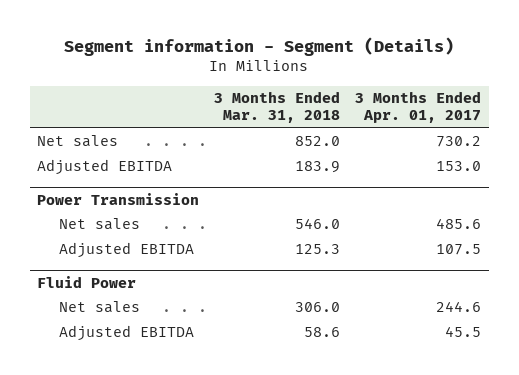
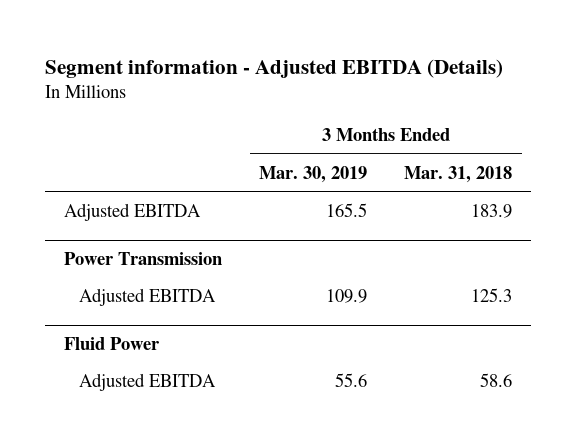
[64,37,455,57] Segment information - Segment (Details) -> [45,58,504,78] Segment information - Adjusted EBITDA (Details)
[355,90,482,124] 3 Months Ended Apr. 01, 2017 -> none
none -> [259,165,368,183] Mar. 30, 2019
[37,135,119,148] Net sales -> none
[58,218,140,231] Net sales -> none
[58,301,140,314] Net sales -> none

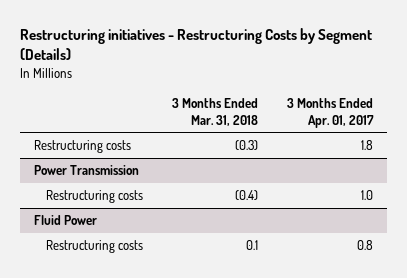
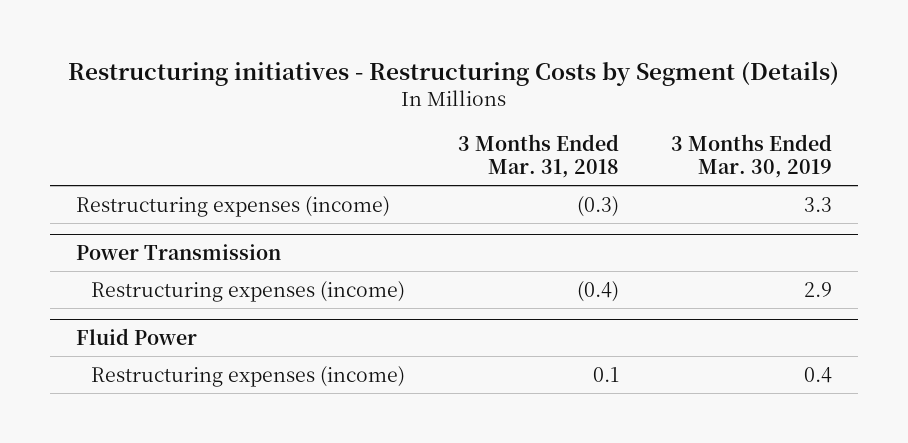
[286,98,374,128] 3 Months Ended Apr. 01, 2017 -> none
none -> [670,134,832,178] 3 Months Ended Mar. 30, 2019
[34,140,132,154] Restructuring costs -> [75,195,390,217] Restructuring expenses (income)
[45,190,143,204] Restructuring costs -> [91,280,406,302] Restructuring expenses (income)
[45,240,143,254] Restructuring costs -> [91,365,406,387] Restructuring expenses (income)

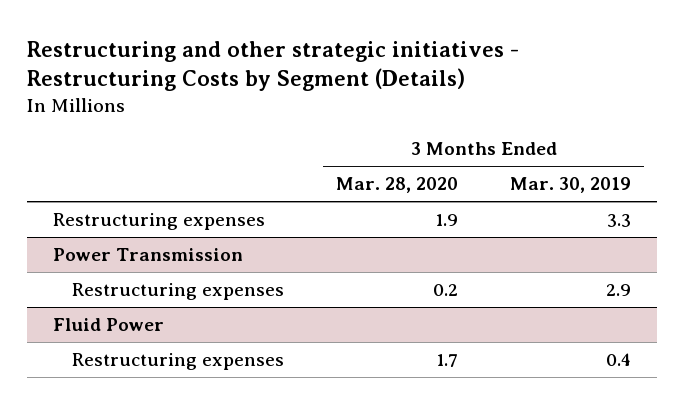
[67,60,839,86] Restructuring initiatives - Restructuring Costs by Segment (Details) -> [27,40,520,92] Restructuring and other strategic initiatives - Restructuring Costs by Segment (Details)
[457,134,619,178] 3 Months Ended Mar. 31, 2018 -> none
none -> [336,177,459,194] Mar. 28, 2020
[75,195,390,217] Restructuring expenses (income) -> [53,213,266,231] Restructuring expenses
[91,280,406,302] Restructuring expenses (income) -> [72,283,285,301] Restructuring expenses
[91,365,406,387] Restructuring expenses (income) -> [72,353,285,371] Restructuring expenses

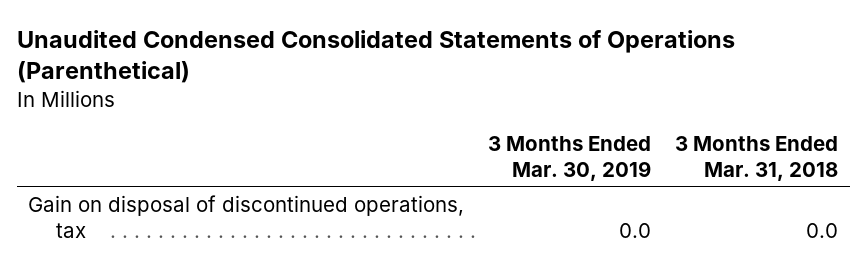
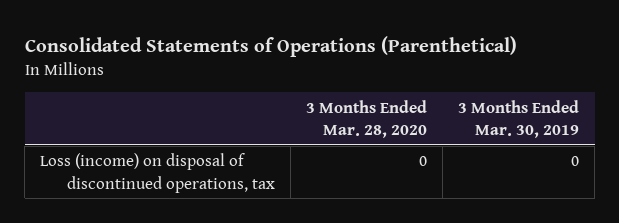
[16,30,735,84] Unaudited Condensed Consolidated Statements of Operations (Parenthetical) -> [24,35,517,57] Consolidated Statements of Operations (Parenthetical)
[675,136,839,182] 3 Months Ended Mar. 31, 2018 -> none
none -> [306,99,428,138] 3 Months Ended Mar. 28, 2020
[28,195,465,239] Gain on disposal of discontinued operations, tax -> [40,153,276,193] Loss (income) on disposal of discontinued operations, tax
[619,223,652,239] 0.0 -> [571,156,580,167] 0

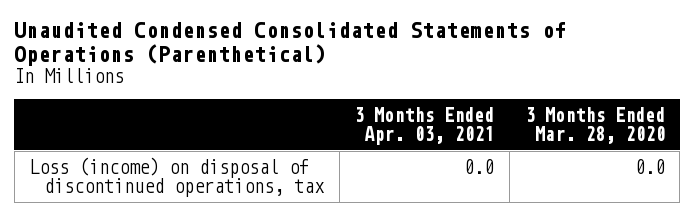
[24,35,517,57] Consolidated Statements of Operations (Parenthetical) -> [14,22,567,67] Unaudited Condensed Consolidated Statements of Operations (Parenthetical)
[458,99,580,138] 3 Months Ended Mar. 30, 2019 -> none
none -> [354,106,495,146] 3 Months Ended Apr. 03, 2021
[419,156,428,167] 0 -> [634,158,665,174] 0.0

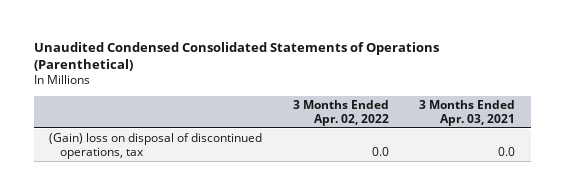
[524,106,665,145] 3 Months Ended Mar. 28, 2020 -> none
none -> [292,99,389,126] 3 Months Ended Apr. 02, 2022
[29,156,325,198] Loss (income) on disposal of discontinued operations, tax -> [49,133,263,160] (Gain) loss on disposal of discontinued operations, tax

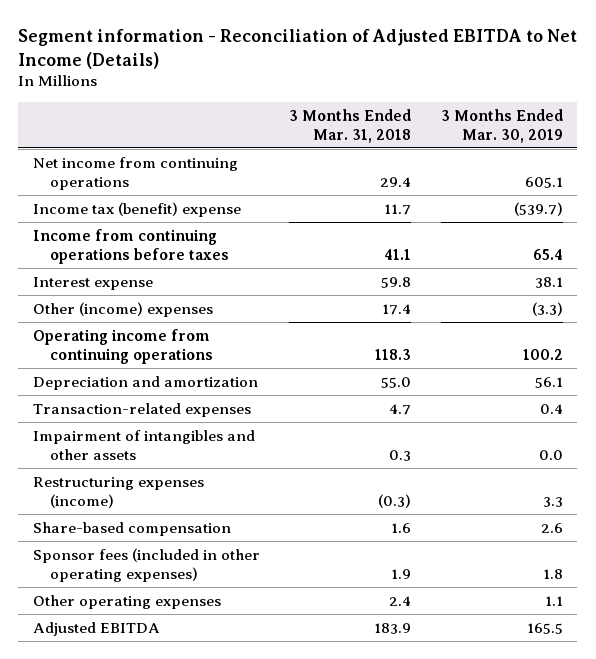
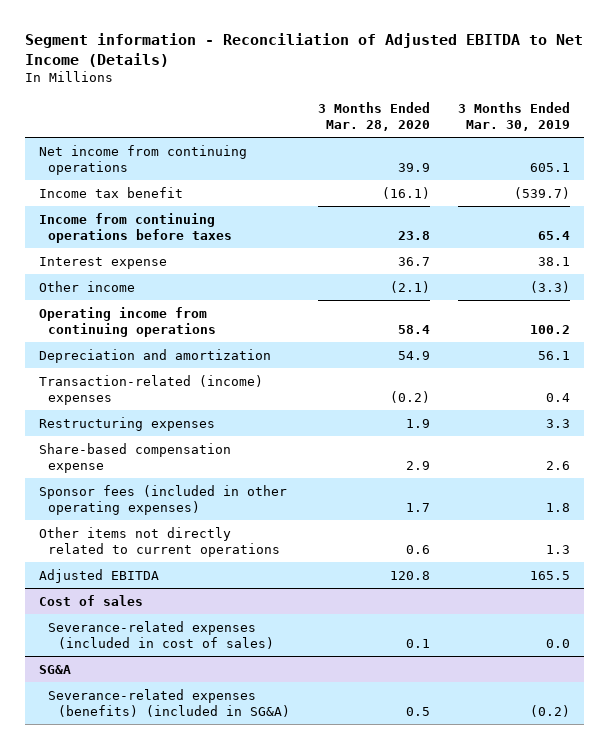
[289,108,412,143] 3 Months Ended Mar. 31, 2018 -> none
none -> [317,101,430,132] 3 Months Ended Mar. 28, 2020
[32,201,241,217] Income tax (benefit) expense -> [39,186,184,198] Income tax benefit
[32,301,213,317] Other (income) expenses -> [39,280,136,292] Other income
[32,429,255,460] Impairment of intangibles and other assets -> none
[32,402,251,417] Transaction-related expenses -> [39,374,264,405] Transaction-related (income) expenses
[32,476,204,508] Restructuring expenses (income) -> [39,416,216,431] Restructuring expenses
[32,521,231,536] Share-based compensation -> [39,442,232,473] Share-based compensation expense
[32,594,221,609] Other operating expenses -> none
none -> [39,526,281,557] Other items not directly related to current operations
none -> [39,594,144,606] Cost of sales
none -> [48,620,274,649] Severance-related expenses (included in cost of sales)
none -> [39,664,72,674] SG&A
none -> [48,688,290,717] Severance-related expenses (benefits) (included in SG&A)

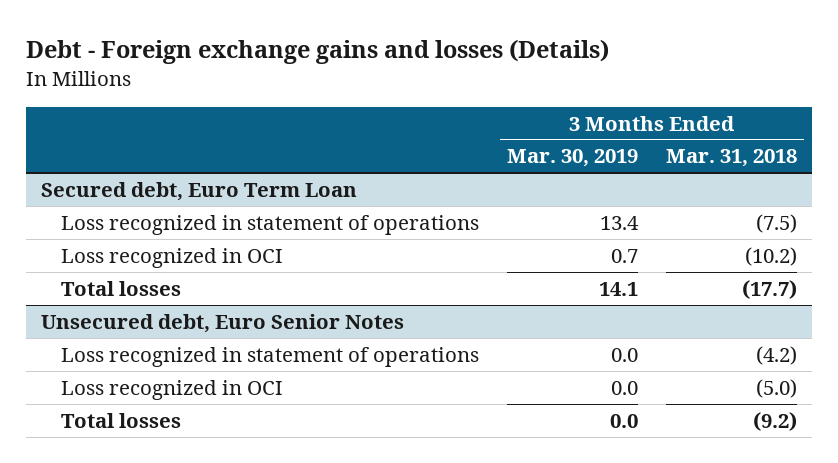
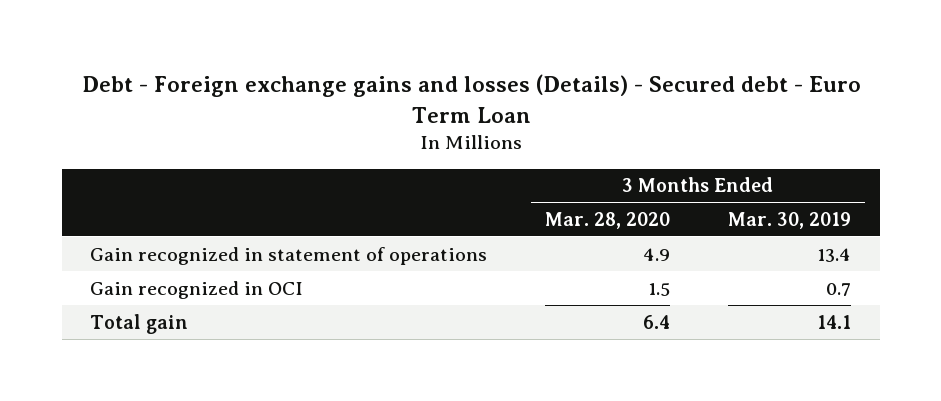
[26,39,610,65] Debt - Foreign exchange gains and losses (Details) -> [81,74,861,123] Debt - Foreign exchange gains and losses (Details) - Secured debt - Euro Term Loan
[666,149,798,168] Mar. 31, 2018 -> none
none -> [545,211,671,229] Mar. 28, 2020
[40,181,357,201] Secured debt, Euro Term Loan -> none
[40,313,404,333] Unsecured debt, Euro Senior Notes -> none
[60,346,479,367] Loss recognized in statement of operations -> none
[60,379,283,400] Loss recognized in OCI -> none
[60,412,181,428] Total losses -> none
[60,214,479,235] Loss recognized in statement of operations -> [90,246,488,265] Gain recognized in statement of operations
[60,247,283,268] Loss recognized in OCI -> [90,280,304,299] Gain recognized in OCI
[60,280,181,296] Total losses -> [90,313,189,334] Total gain

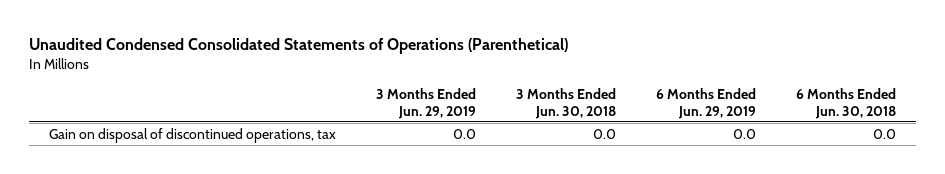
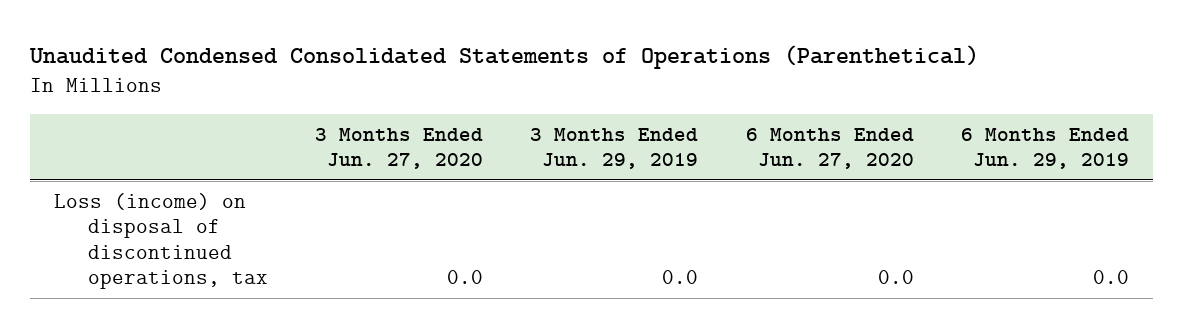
[515,87,616,119] 3 Months Ended Jun. 30, 2018 -> none
[796,87,897,119] 6 Months Ended Jun. 30, 2018 -> none
none -> [314,127,483,170] 3 Months Ended Jun. 27, 2020
none -> [745,127,914,170] 6 Months Ended Jun. 27, 2020
[48,127,336,143] Gain on disposal of discontinued operations, tax -> [53,192,268,290] Loss (income) on disposal of discontinued operations, tax

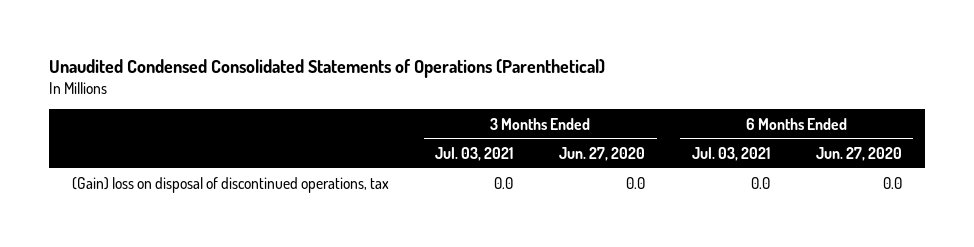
[530,127,699,170] 3 Months Ended Jun. 29, 2019 -> none
[960,127,1129,170] 6 Months Ended Jun. 29, 2019 -> none
none -> [435,146,514,161] Jul. 03, 2021
none -> [691,146,770,161] Jul. 03, 2021
[53,192,268,290] Loss (income) on disposal of discontinued operations, tax -> [72,177,390,194] (Gain) loss on disposal of discontinued operations, tax

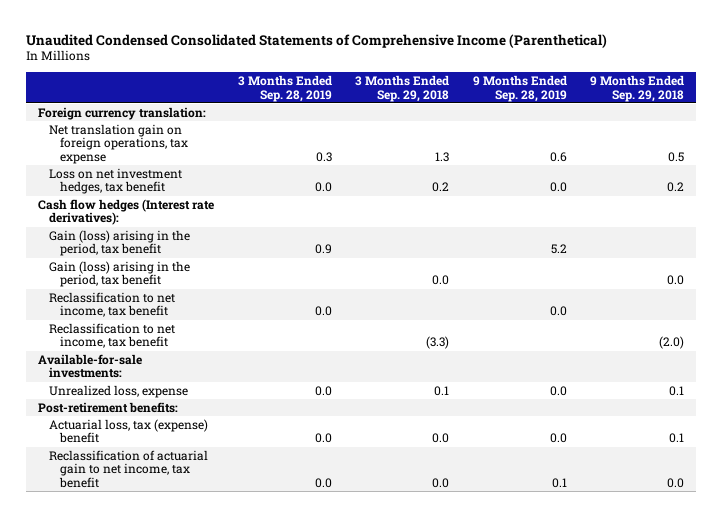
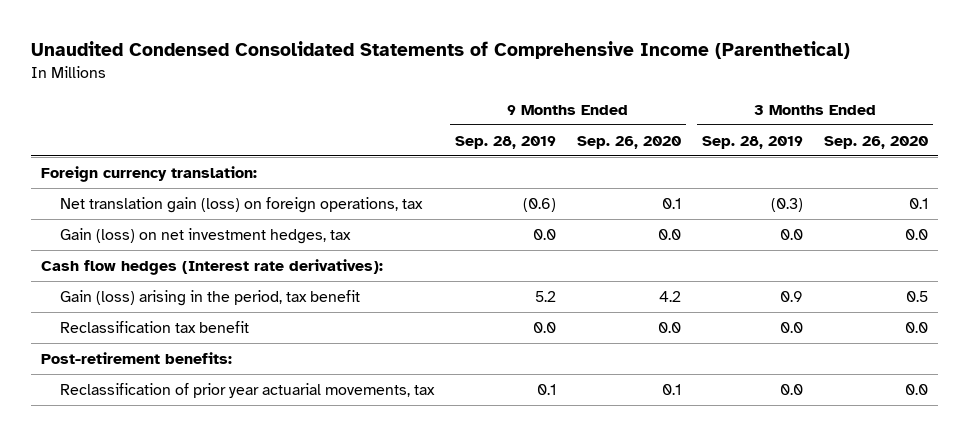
[355,74,450,102] 3 Months Ended Sep. 29, 2018 -> none
[590,74,685,102] 9 Months Ended Sep. 29, 2018 -> none
none -> [576,135,681,149] Sep. 26, 2020
none -> [823,135,928,149] Sep. 26, 2020
[49,123,189,165] Net translation gain on foreign operations, tax expense -> [59,196,423,213] Net translation gain (loss) on foreign operations, tax
[315,152,332,163] 0.3 -> [770,197,803,212] (0.3)
[549,152,567,163] 0.6 -> [522,197,556,212] (0.6)
[49,167,183,195] Loss on net investment hedges, tax benefit -> [59,227,351,244] Gain (loss) on net investment hedges, tax
[49,260,191,288] Gain (loss) arising in the period, tax benefit -> none
[49,322,176,349] Reclassification to net income, tax benefit -> none
[38,353,143,379] Available-for-sale investments: -> none
[49,384,189,398] Unrealized loss, expense -> none
[49,291,176,318] Reclassification to net income, tax benefit -> [59,320,249,333] Reclassification tax benefit
[49,418,209,444] Actuarial loss, tax (expense) benefit -> none
[49,449,209,489] Reclassification of actuarial gain to net income, tax benefit -> [59,382,435,398] Reclassification of prior year actuarial movements, tax

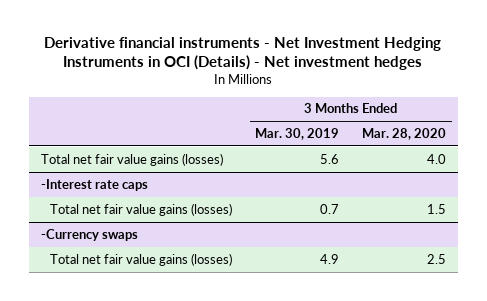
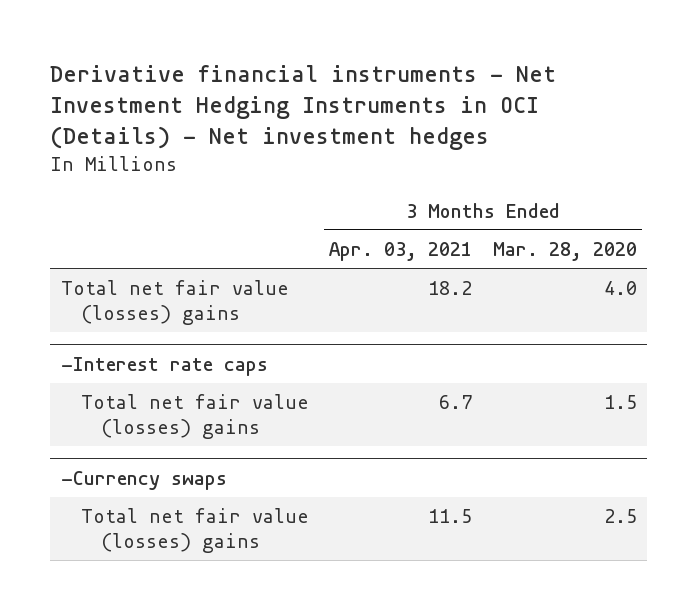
[255,128,340,141] Mar. 30, 2019 -> none
none -> [329,241,473,261] Apr. 03, 2021
[40,152,223,166] Total net fair value gains (losses) -> [60,280,289,325] Total net fair value (losses) gains
[50,202,233,216] Total net fair value gains (losses) -> [80,394,309,439] Total net fair value (losses) gains
[50,252,233,266] Total net fair value gains (losses) -> [80,508,309,553] Total net fair value (losses) gains

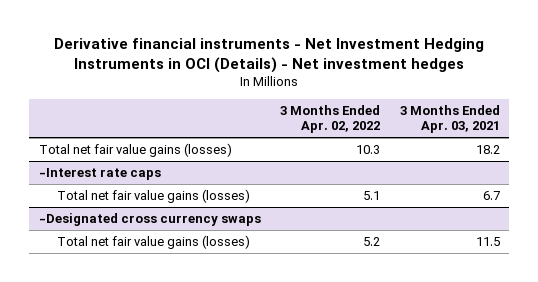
[492,241,637,261] Mar. 28, 2020 -> none
none -> [280,104,381,134] 3 Months Ended Apr. 02, 2022
[60,280,289,325] Total net fair value (losses) gains -> [38,142,232,157] Total net fair value gains (losses)
[80,394,309,439] Total net fair value (losses) gains -> [57,188,251,203] Total net fair value gains (losses)
[60,470,227,490] -Currency swaps -> [38,212,261,226] -Designated cross currency swaps
[80,508,309,553] Total net fair value (losses) gains -> [57,234,251,249] Total net fair value gains (losses)

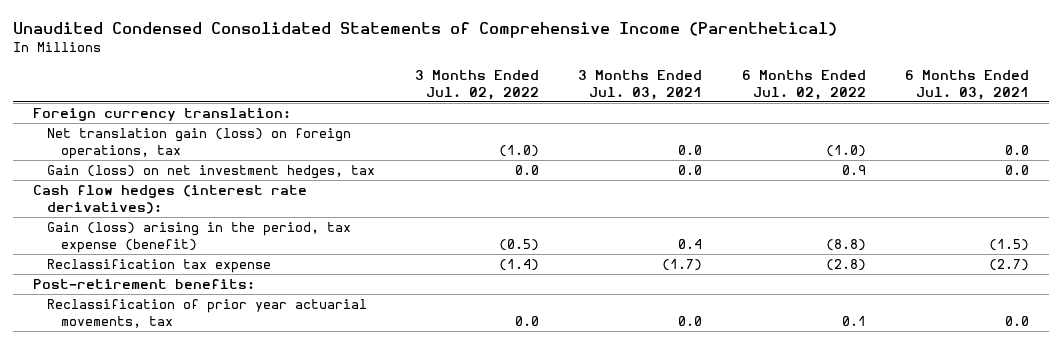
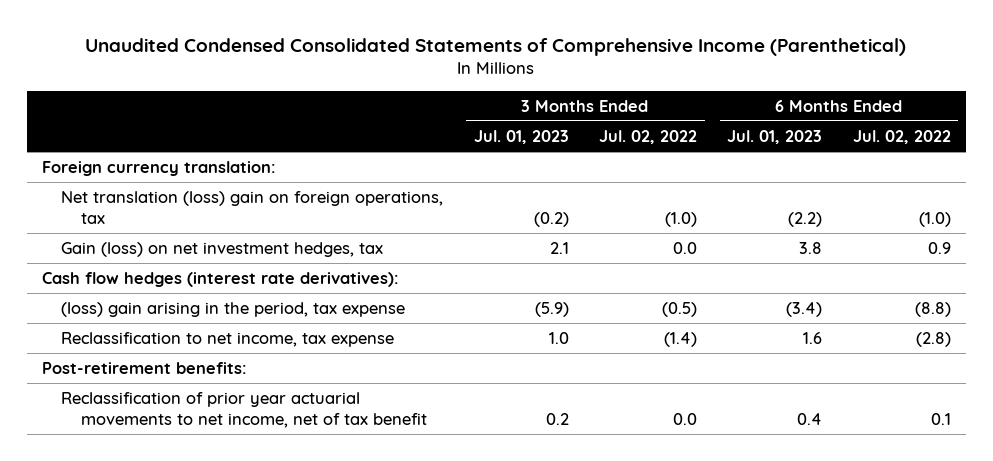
[578,70,703,100] 3 Months Ended Jul. 03, 2021 -> none
[905,70,1030,100] 6 Months Ended Jul. 03, 2021 -> none
none -> [473,129,569,144] Jul. 01, 2023
none -> [727,129,823,144] Jul. 01, 2023
[47,128,352,159] Net translation gain (loss) on foreign operations, tax -> [61,190,444,224] Net translation (loss) gain on foreign operations, tax
[47,222,352,253] Gain (loss) arising in the period, tax expense (benefit) -> [61,301,406,317] (loss) gain arising in the period, tax expense
[47,259,272,274] Reclassification tax expense -> [61,331,395,347] Reclassification to net income, tax expense
[47,299,368,328] Reclassification of prior year actuarial movements, tax -> [61,391,427,428] Reclassification of prior year actuarial movements to net income, net of tax benefit

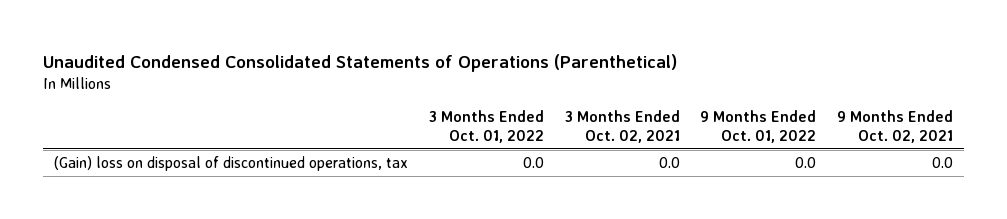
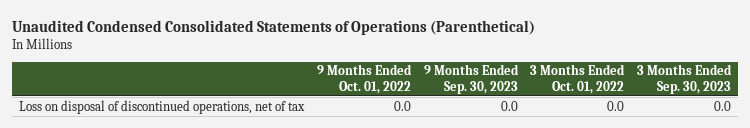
[564,110,680,144] 3 Months Ended Oct. 02, 2021 -> none
[837,110,954,144] 9 Months Ended Oct. 02, 2021 -> none
none -> [423,64,519,94] 9 Months Ended Sep. 30, 2023
none -> [637,64,733,94] 3 Months Ended Sep. 30, 2023
[53,156,408,172] (Gain) loss on disposal of discontinued operations, tax -> [18,99,305,114] Loss on disposal of discontinued operations, net of tax

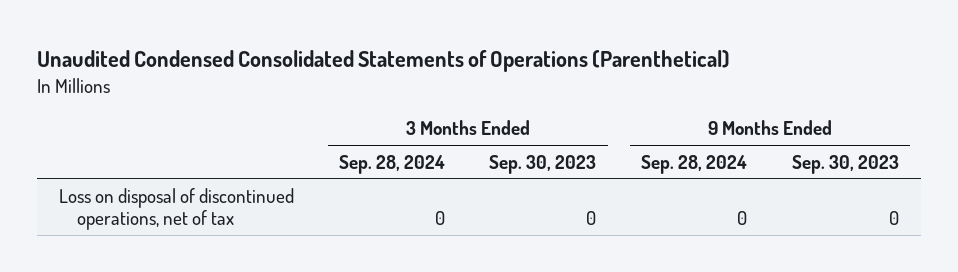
[316,64,412,94] 9 Months Ended Oct. 01, 2022 -> none
[530,64,626,94] 3 Months Ended Oct. 01, 2022 -> none
none -> [338,154,445,174] Sep. 28, 2024
none -> [641,154,748,174] Sep. 28, 2024
[500,100,518,111] 0.0 -> [888,211,899,226] 0
[714,100,732,111] 0.0 -> [586,211,597,226] 0

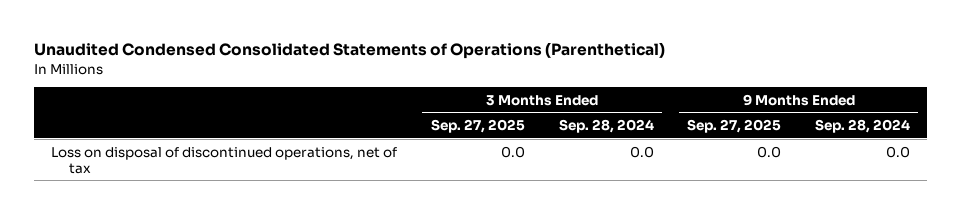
[489,154,597,174] Sep. 30, 2023 -> none
[791,154,899,174] Sep. 30, 2023 -> none
none -> [430,119,525,134] Sep. 27, 2025
none -> [687,119,782,134] Sep. 27, 2025
[434,211,445,226] 0 -> [629,145,654,158] 0.0
[737,211,748,226] 0 -> [885,145,910,158] 0.0

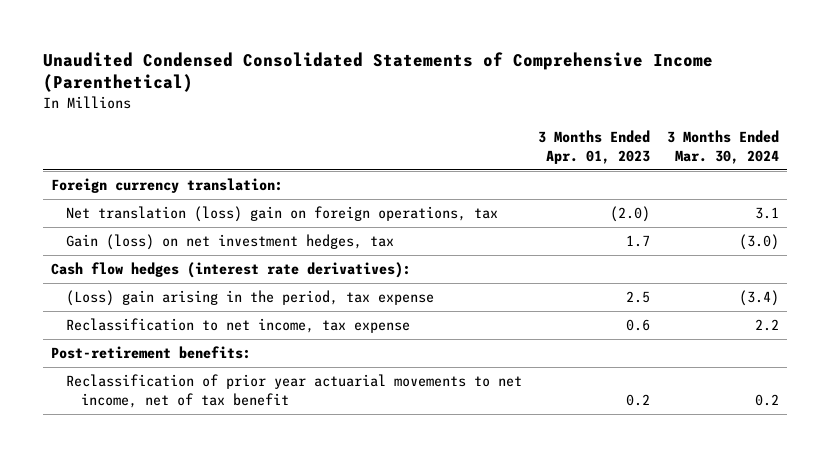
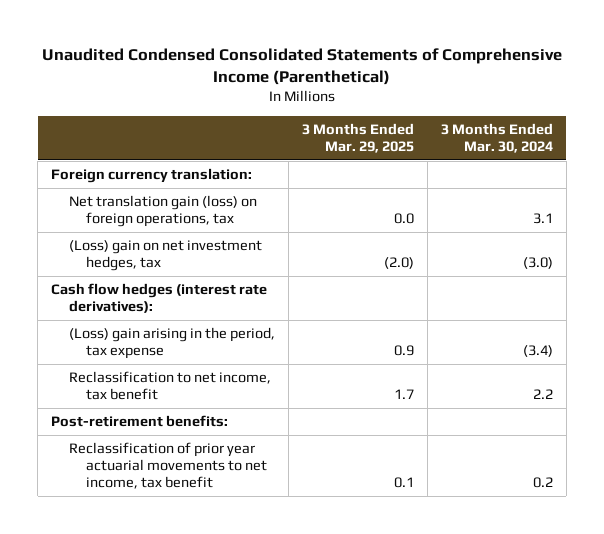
[538,129,651,164] 3 Months Ended Apr. 01, 2023 -> none
none -> [301,123,414,153] 3 Months Ended Mar. 29, 2025
[66,206,499,223] Net translation (loss) gain on foreign operations, tax -> [68,195,257,228] Net translation gain (loss) on foreign operations, tax
[66,234,395,251] Gain (loss) on net investment hedges, tax -> [68,240,262,272] (Loss) gain on net investment hedges, tax
[66,318,411,334] Reclassification to net income, tax expense -> [68,371,271,401] Reclassification to net income, tax benefit
[66,374,523,408] Reclassification of prior year actuarial movements to net income, net of tax benefit -> [68,442,267,489] Reclassification of prior year actuarial movements to net income, tax benefit

